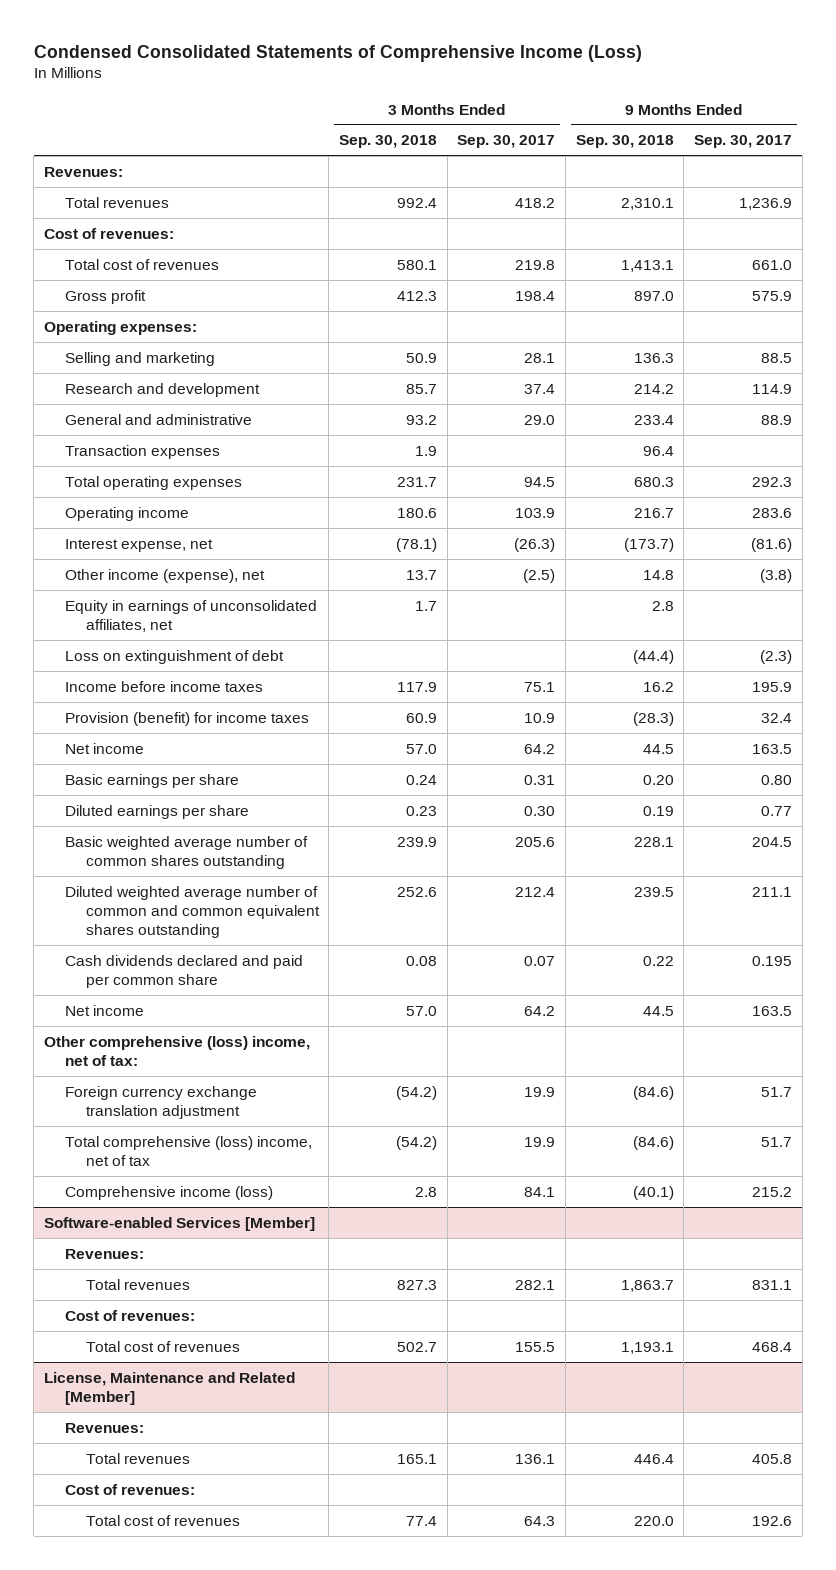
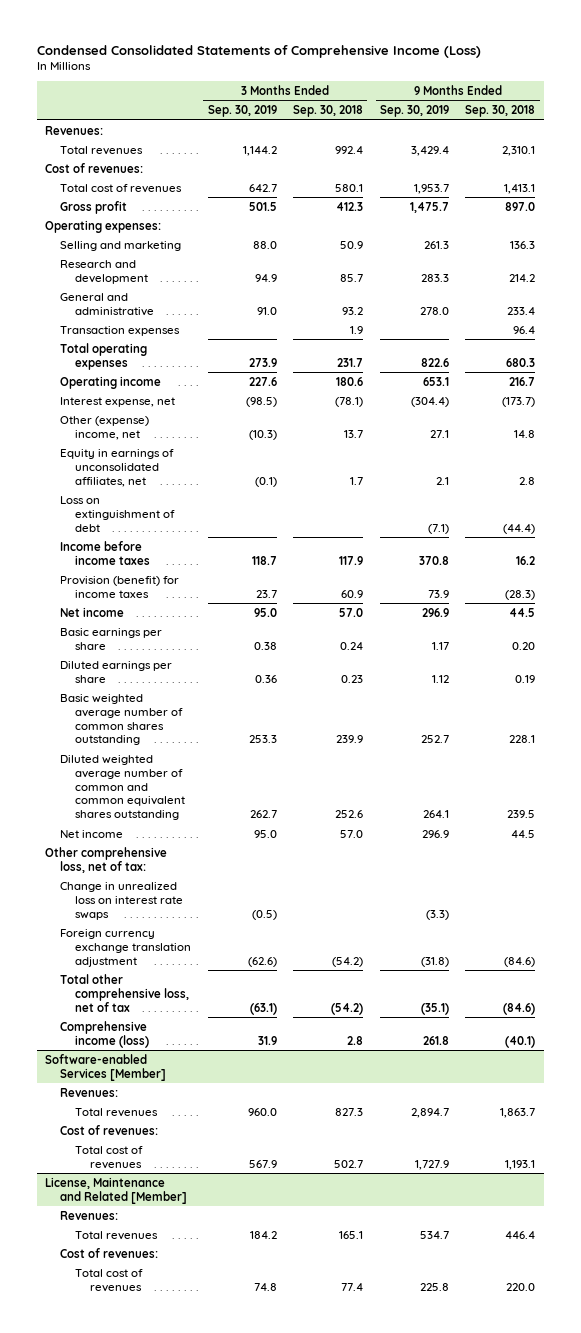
[457,135,556,149] Sep. 30, 2017 -> none
[694,135,793,149] Sep. 30, 2017 -> none
none -> [207,105,277,118] Sep. 30, 2019
none -> [379,105,449,118] Sep. 30, 2019
[64,568,265,583] Other income (expense), net -> [60,415,150,440] Other (expense) income, net
[64,954,303,988] Cash dividends declared and paid per common share -> none
[43,1035,310,1066] Other comprehensive (loss) income, net of tax: -> [45,846,168,873] Other comprehensive loss, net of tax:
none -> [60,881,184,920] Change in unrealized loss on interest rate swaps
[64,1135,312,1166] Total comprehensive (loss) income, net of tax -> [60,973,190,1012] Total other comprehensive loss, net of tax

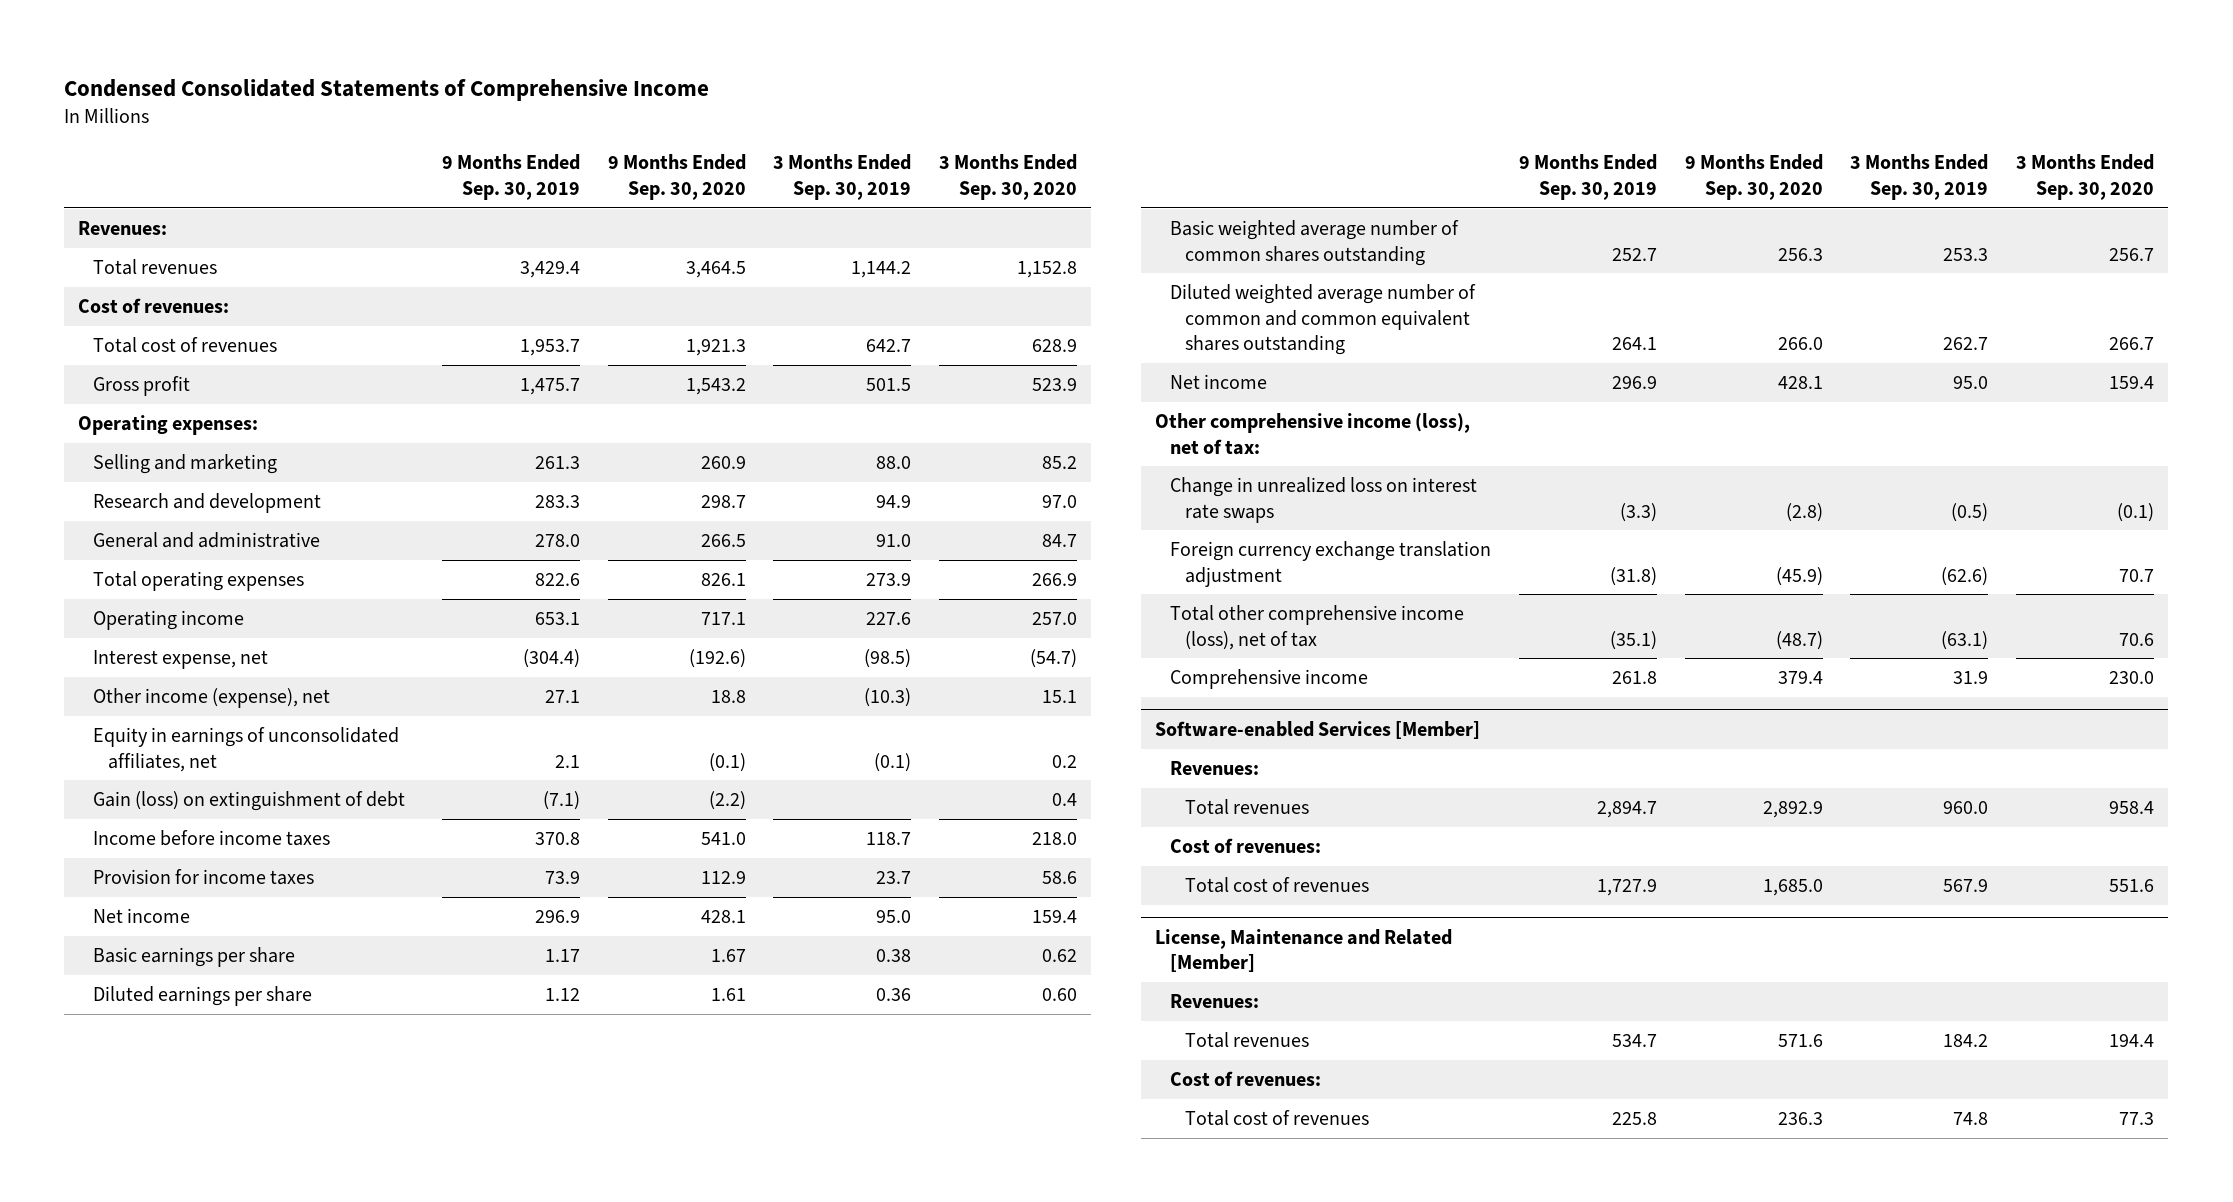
[37,44,482,58] Condensed Consolidated Statements of Comprehensive Income (Loss) -> [64,78,710,101] Condensed Consolidated Statements of Comprehensive Income
[293,105,364,118] Sep. 30, 2018 -> none
[465,105,536,118] Sep. 30, 2018 -> none
none -> [607,154,746,200] 9 Months Ended Sep. 30, 2020
none -> [939,154,1078,200] 3 Months Ended Sep. 30, 2020
[60,325,181,336] Transaction expenses -> none
[60,415,150,440] Other (expense) income, net -> [93,688,331,709] Other income (expense), net
[60,495,176,532] Loss on extinguishment of debt -> [93,791,406,812] Gain (loss) on extinguishment of debt
[60,575,180,598] Provision (benefit) for income taxes -> [93,869,315,886] Provision for income taxes
[45,846,168,873] Other comprehensive loss, net of tax: -> [1155,413,1471,455] Other comprehensive income (loss), net of tax:
[60,973,190,1012] Total other comprehensive loss, net of tax -> [1170,605,1465,650] Total other comprehensive income (loss), net of tax
[60,1020,150,1048] Comprehensive income (loss) -> [1170,669,1369,690] Comprehensive income

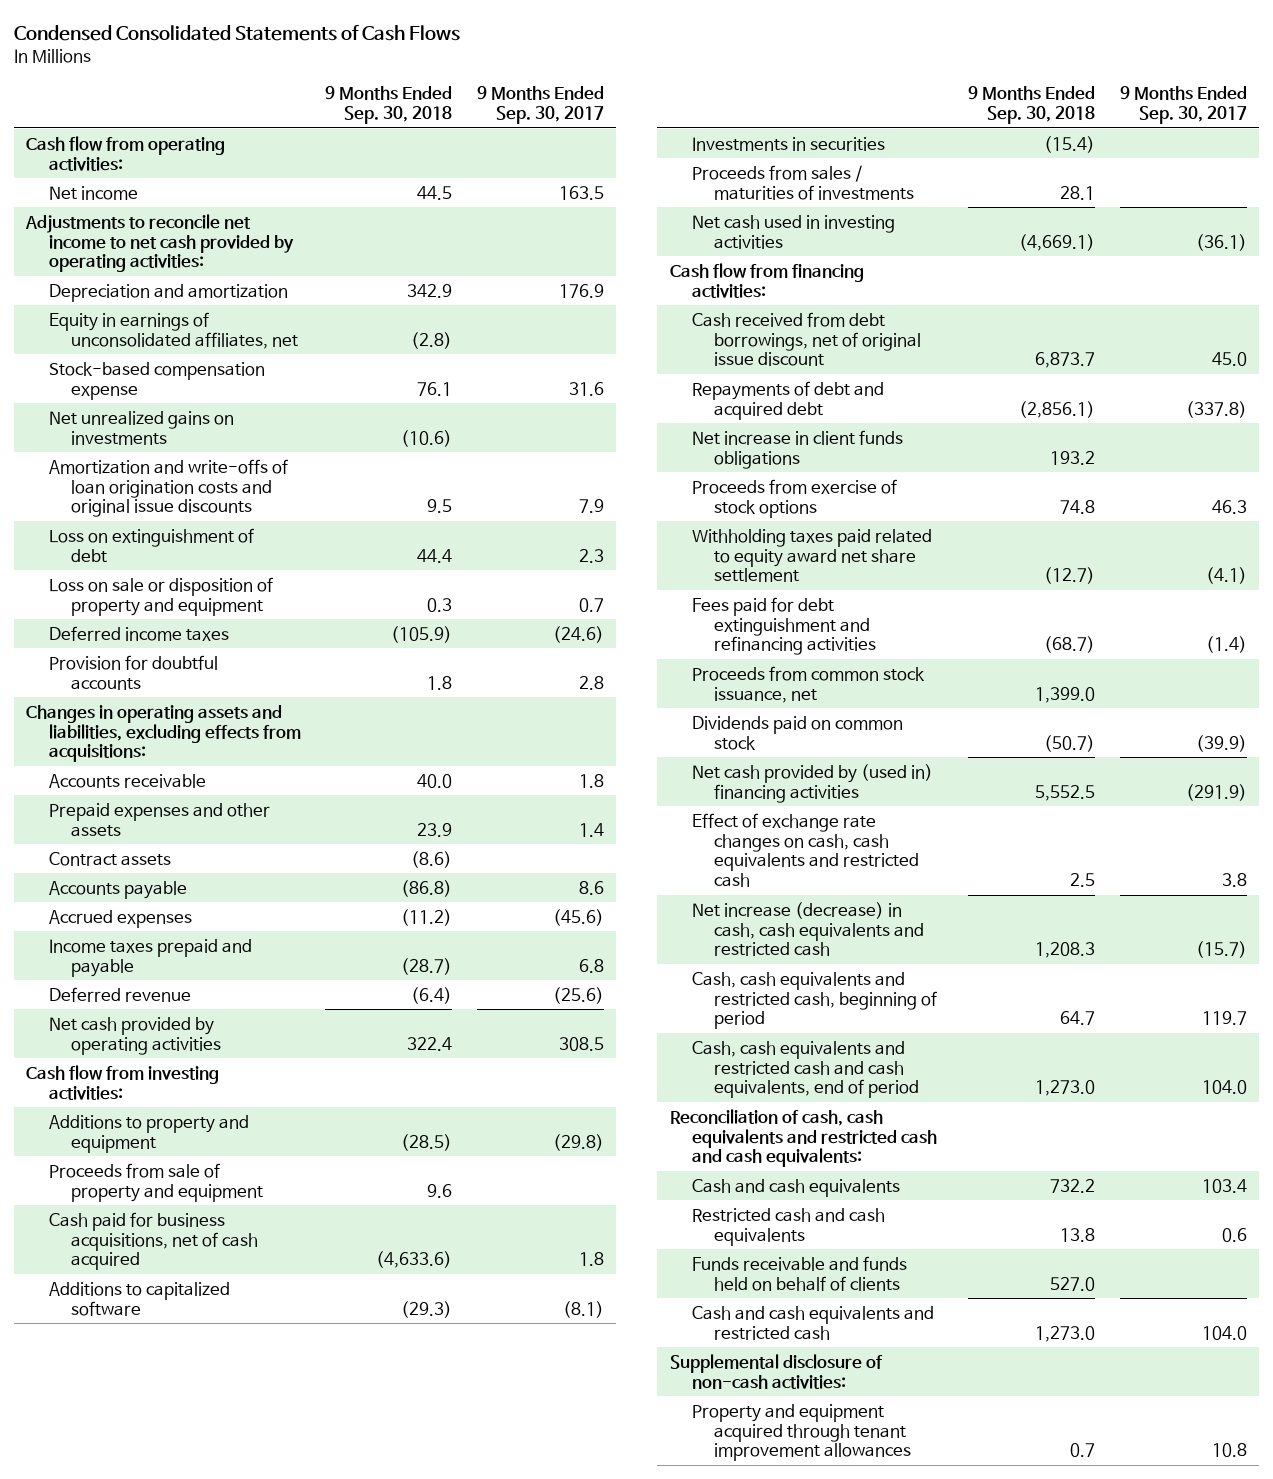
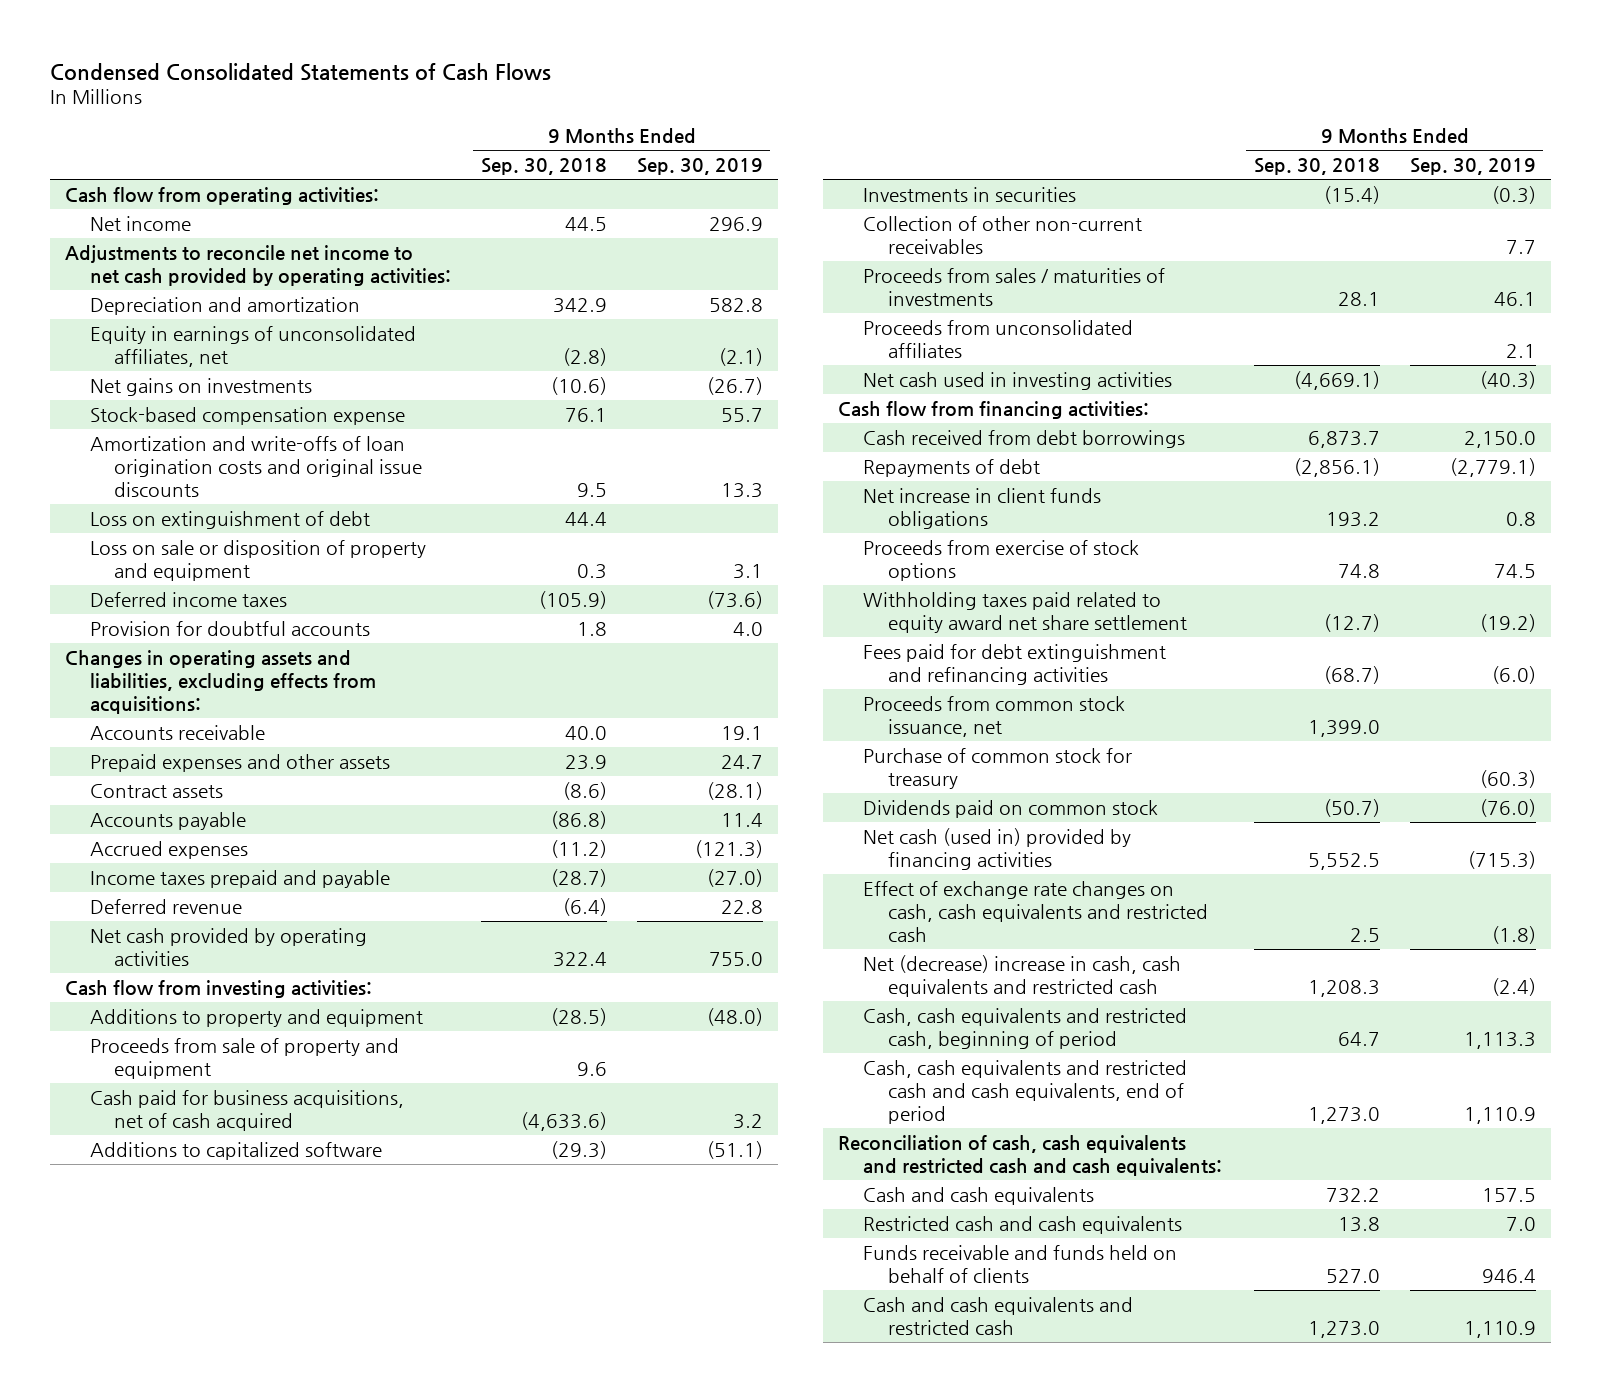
[476,86,604,125] 9 Months Ended Sep. 30, 2017 -> none
none -> [636,158,763,176] Sep. 30, 2019
none -> [89,377,312,396] Net gains on investments
[48,410,234,445] Net unrealized gains on investments -> none
none -> [862,215,1142,254] Collection of other non-current receivables
none -> [862,319,1133,358] Proceeds from unconsolidated affiliates
[691,311,922,367] Cash received from debt borrowings, net of original issue discount -> [862,429,1185,448] Cash received from debt borrowings
[691,380,884,420] Repayments of debt and acquired debt -> [862,458,1040,477] Repayments of debt
none -> [862,747,1132,789] Purchase of common stock for treasury
[691,763,933,803] Net cash provided by (used in) financing activities -> [862,827,1131,870] Net cash (used in) provided by financing activities
[691,901,925,957] Net increase (decrease) in cash, cash equivalents and restricted cash -> [862,954,1181,997] Net (decrease) increase in cash, cash equivalents and restricted cash
[669,1353,883,1389] Supplemental disclosure of non-cash activities: -> none
[691,1403,912,1462] Property and equipment acquired through tenant improvement allowances -> none

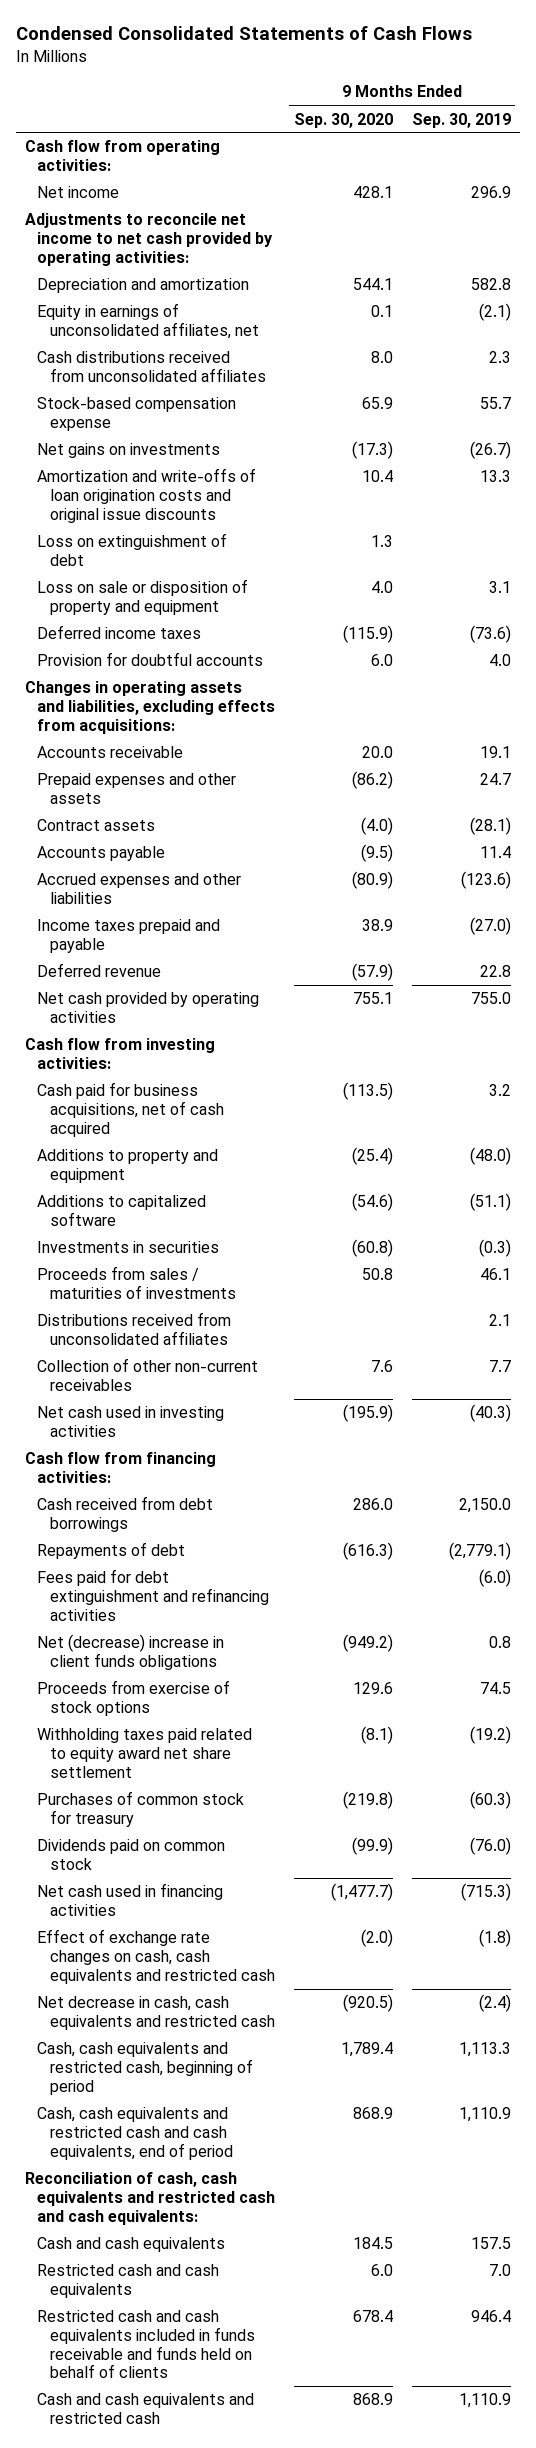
[480,158,607,176] Sep. 30, 2018 -> none
none -> [294,112,394,128] Sep. 30, 2020
none -> [37,351,266,383] Cash distributions received from unconsolidated affiliates
[89,377,312,396] Net gains on investments -> [37,443,221,459] Net gains on investments
[89,840,248,859] Accrued expenses -> [37,873,242,905] Accrued expenses and other liabilities
[694,839,763,858] (121.3) -> [460,871,511,890] (123.6)
[89,1037,399,1079] Proceeds from sale of property and equipment -> none
[89,1008,423,1027] Additions to property and equipment -> [37,1149,219,1184] Additions to property and equipment
[862,319,1133,358] Proceeds from unconsolidated affiliates -> [37,1312,232,1346] Distributions received from unconsolidated affiliates
[862,215,1142,254] Collection of other non-current receivables -> [37,1358,259,1392] Collection of other non-current receivables
[862,643,1166,685] Fees paid for debt extinguishment and refinancing activities -> [37,1569,269,1621] Fees paid for debt extinguishment and refinancing activities
[862,487,1101,529] Net increase in client funds obligations -> [37,1634,225,1671] Net (decrease) increase in client funds obligations
[862,695,1125,737] Proceeds from common stock issuance, net -> none
[862,747,1132,789] Purchase of common stock for treasury -> [37,1791,245,1828] Purchases of common stock for treasury
[862,827,1131,870] Net cash (used in) provided by financing activities -> [37,1883,224,1917] Net cash used in financing activities
[862,954,1181,997] Net (decrease) increase in cash, cash equivalents and restricted cash -> [37,1996,275,2031] Net decrease in cash, cash equivalents and restricted cash
[862,1244,1177,1283] Funds receivable and funds held on behalf of clients -> [37,2310,255,2379] Restricted cash and cash equivalents included in funds receivable and funds held on behalf of clients

